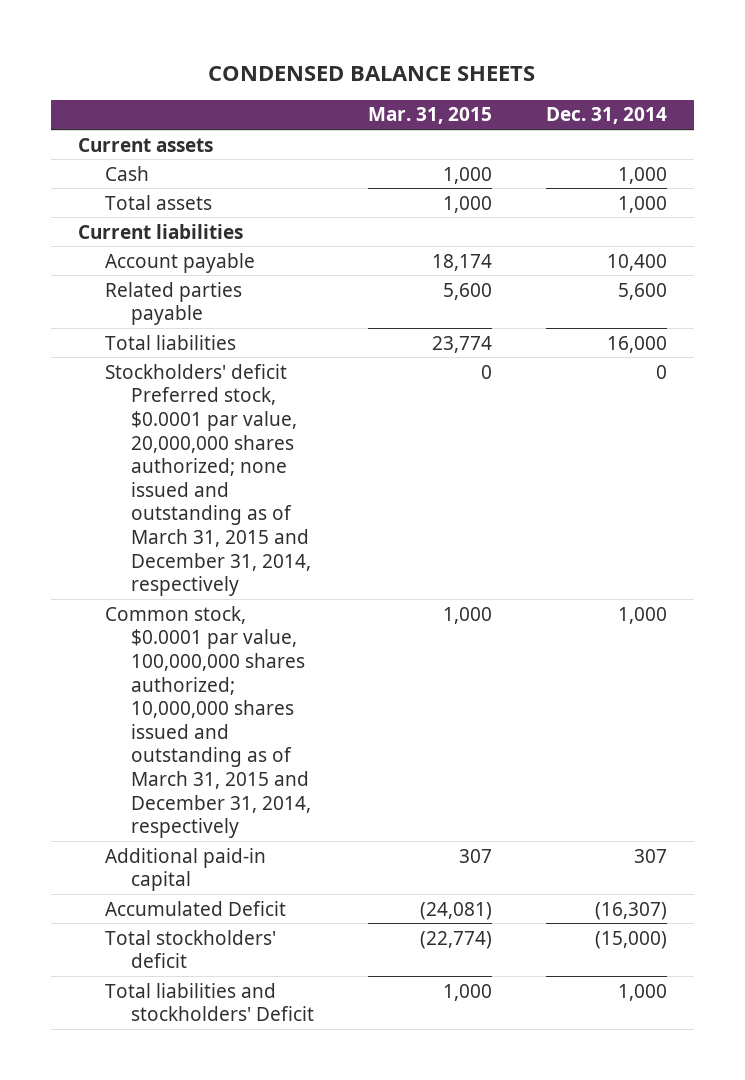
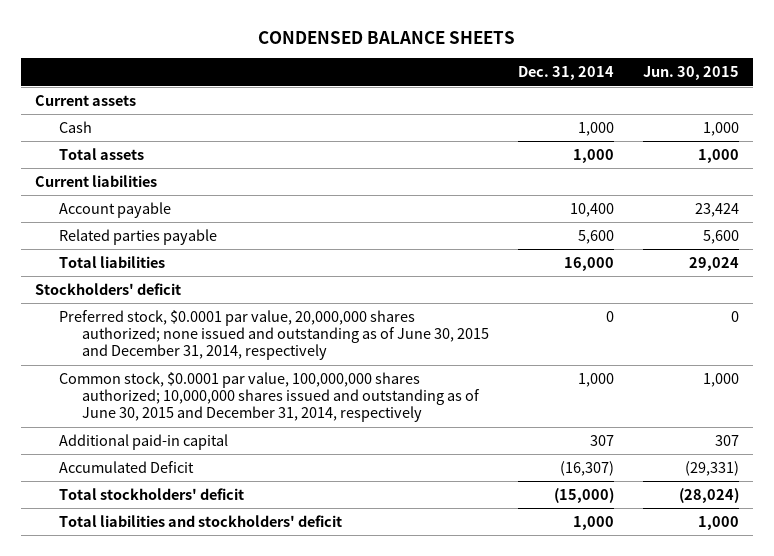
[368,107,493,125] Mar. 31, 2015 -> none
none -> [642,66,739,81] Jun. 30, 2015
none -> [35,283,182,296] Stockholders' deficit
[104,363,312,597] Stockholders' deficit Preferred stock, $0.0001 par value, 20,000,000 shares authorized; none issued and outstanding as of March 31, 2015 and December 31, 2014, respectively -> [58,310,489,361] Preferred stock, $0.0001 par value, 20,000,000 shares authorized; none issued and outstanding as of June 30, 2015 and December 31, 2014, respectively
[104,605,312,839] Common stock, $0.0001 par value, 100,000,000 shares authorized; 10,000,000 shares issued and outstanding as of March 31, 2015 and December 31, 2014, respectively -> [58,372,480,423] Common stock, $0.0001 par value, 100,000,000 shares authorized; 10,000,000 shares issued and outstanding as of June 30, 2015 and December 31, 2014, respectively
[104,982,315,1022] Total liabilities and stockholders' Deficit -> [58,515,342,528] Total liabilities and stockholders' deficit

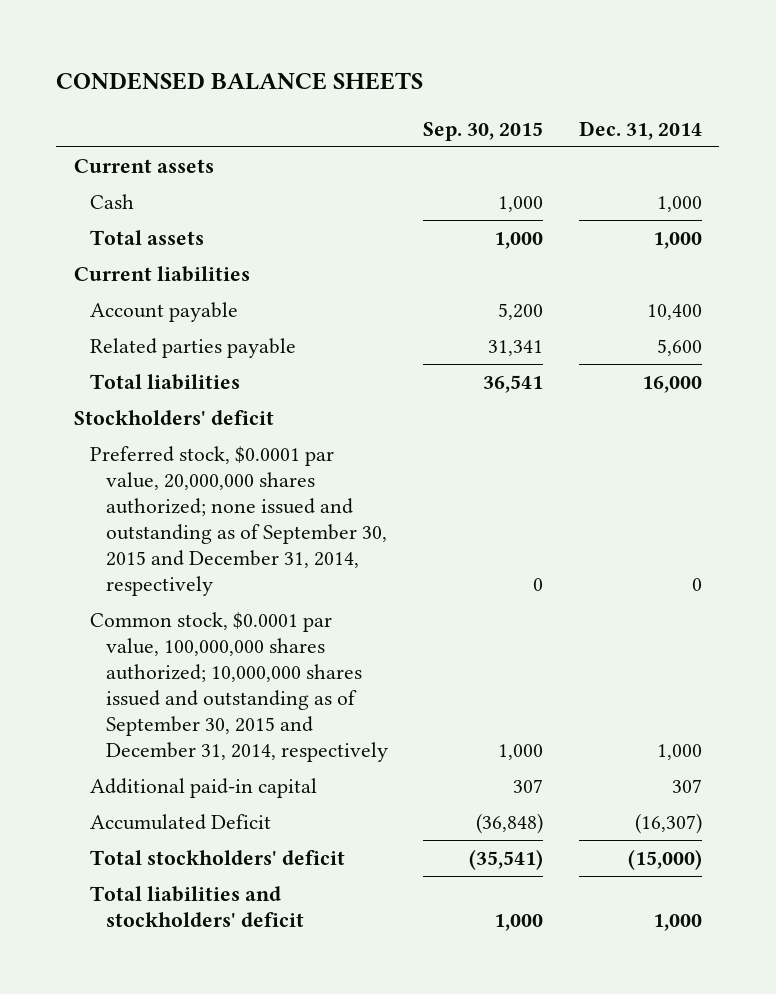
[642,66,739,81] Jun. 30, 2015 -> none
none -> [423,121,544,141] Sep. 30, 2015
[58,310,489,361] Preferred stock, $0.0001 par value, 20,000,000 shares authorized; none issued and outstanding as of June 30, 2015 and December 31, 2014, respectively -> [90,445,388,596] Preferred stock, $0.0001 par value, 20,000,000 shares authorized; none issued and outstanding as of September 30, 2015 and December 31, 2014, respectively
[58,372,480,423] Common stock, $0.0001 par value, 100,000,000 shares authorized; 10,000,000 shares issued and outstanding as of June 30, 2015 and December 31, 2014, respectively -> [90,611,389,762] Common stock, $0.0001 par value, 100,000,000 shares authorized; 10,000,000 shares issued and outstanding as of September 30, 2015 and December 31, 2014, respectively

